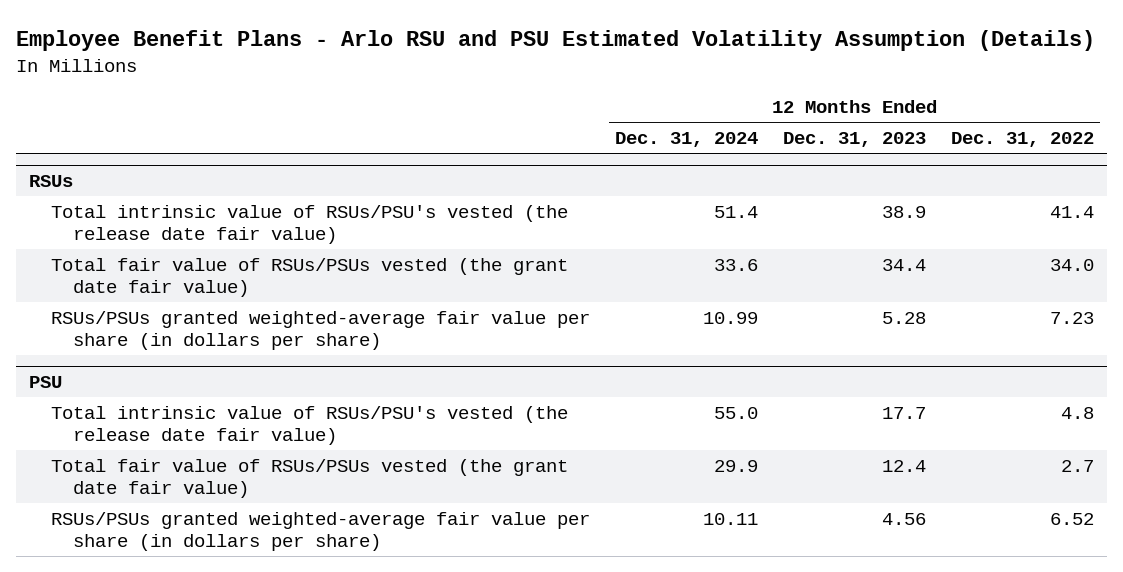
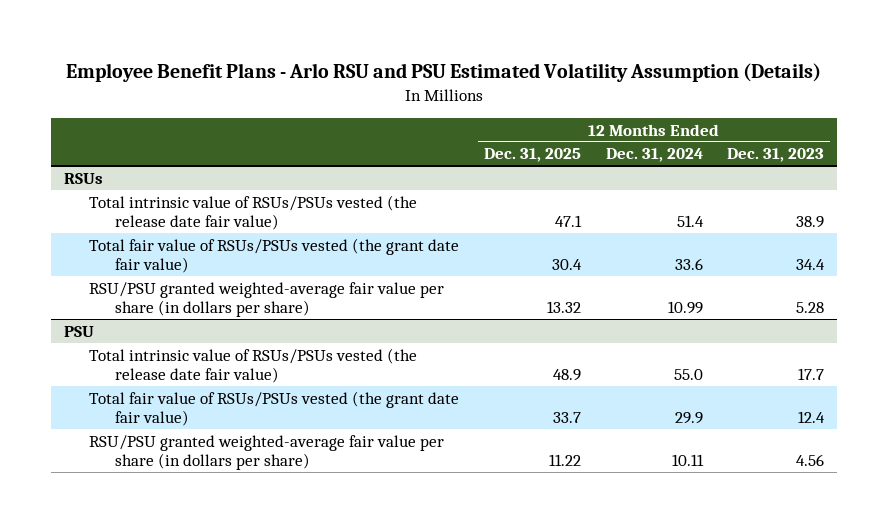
[951,131,1095,147] Dec. 31, 2022 -> none
none -> [483,148,581,163] Dec. 31, 2025
[50,204,568,245] Total intrinsic value of RSUs/PSU's vested (the release date fair value) -> [89,194,418,231] Total intrinsic value of RSUs/PSUs vested (the release date fair value)
[50,310,590,351] RSUs/PSUs granted weighted-average fair value per share (in dollars per share) -> [89,281,445,318] RSU/PSU granted weighted-average fair value per share (in dollars per share)
[50,405,568,446] Total intrinsic value of RSUs/PSU's vested (the release date fair value) -> [89,347,418,384] Total intrinsic value of RSUs/PSUs vested (the release date fair value)
[50,511,590,552] RSUs/PSUs granted weighted-average fair value per share (in dollars per share) -> [89,434,445,471] RSU/PSU granted weighted-average fair value per share (in dollars per share)

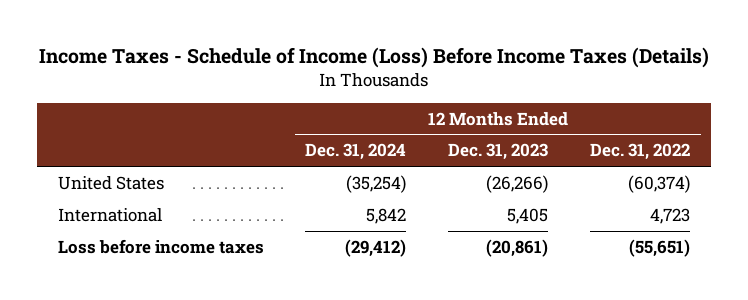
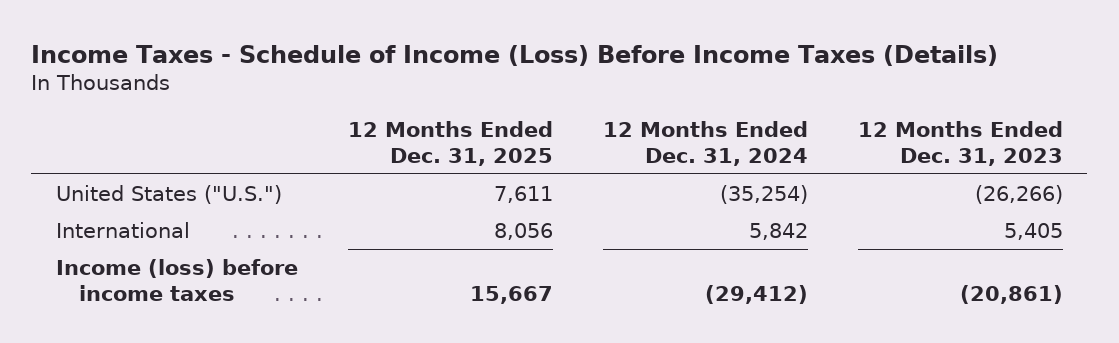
[590,143,691,161] Dec. 31, 2022 -> none
none -> [348,120,554,166] 12 Months Ended Dec. 31, 2025
[57,175,164,190] United States -> [56,184,283,204] United States ("U.S.")
[57,238,264,254] Loss before income taxes -> [56,258,299,302] Income (loss) before income taxes

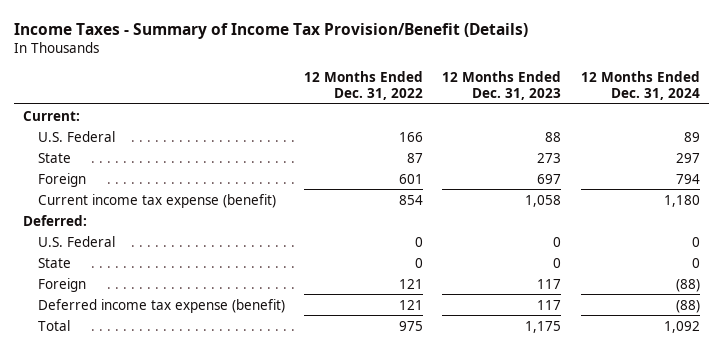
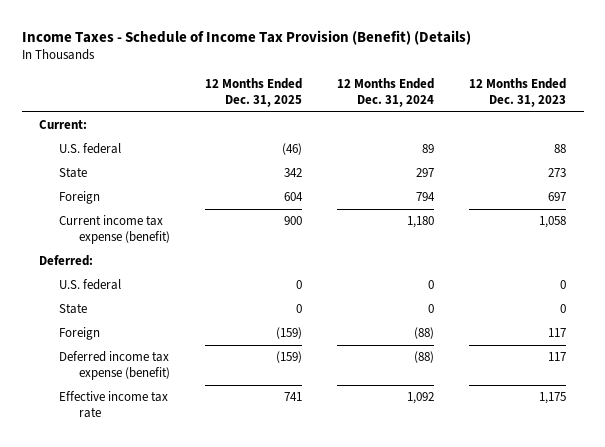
[13,22,528,39] Income Taxes - Summary of Income Tax Provision/Benefit (Details) -> [21,29,471,45] Income Taxes - Schedule of Income Tax Provision (Benefit) (Details)
[304,70,424,100] 12 Months Ended Dec. 31, 2022 -> none
none -> [205,77,303,108] 12 Months Ended Dec. 31, 2025
[38,130,116,142] U.S. Federal -> [59,143,122,155] U.S. federal
[38,235,116,247] U.S. Federal -> [59,279,122,291] U.S. federal
[38,319,71,331] Total -> [59,391,169,419] Effective income tax rate

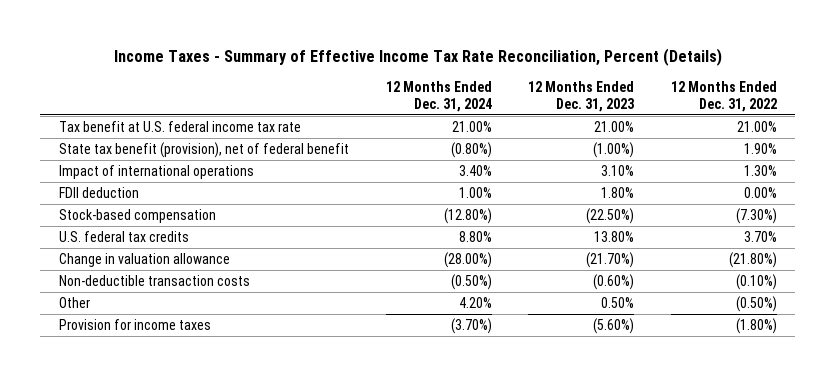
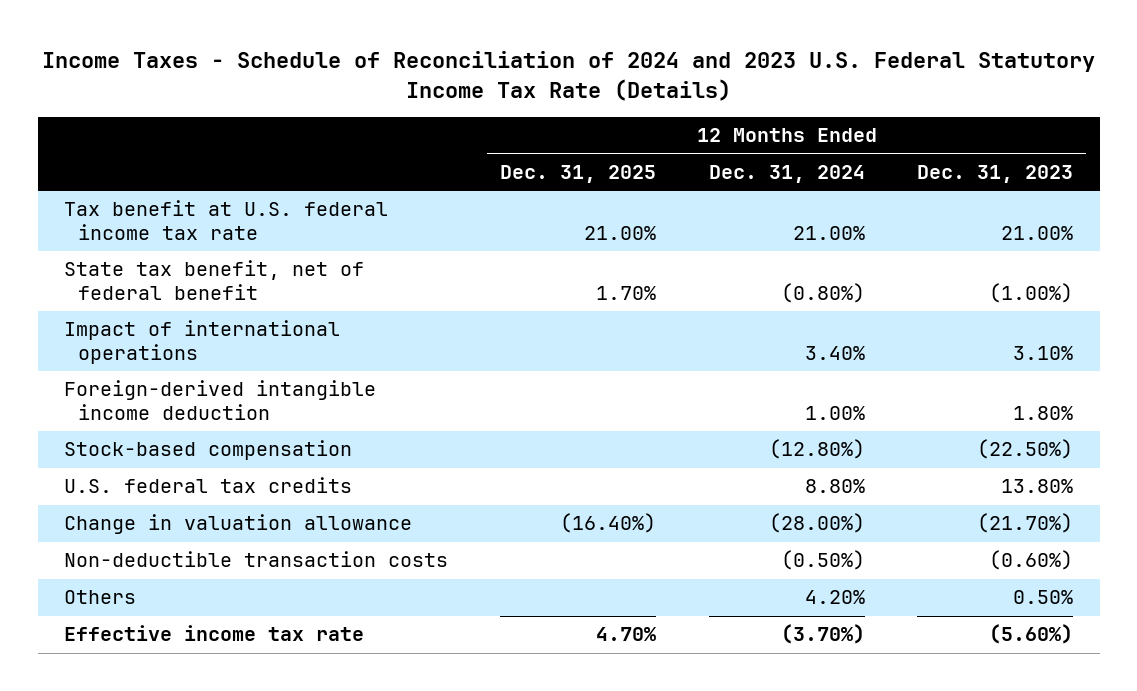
[113,48,722,67] Income Taxes - Summary of Effective Income Tax Rate Reconciliation, Percent (Details) -> [41,50,1095,101] Income Taxes - Schedule of Reconciliation of 2024 and 2023 U.S. Federal Statutory Income Tax Rate (Details)
[670,81,777,112] 12 Months Ended Dec. 31, 2022 -> none
none -> [500,165,657,184] Dec. 31, 2025
[58,141,349,158] State tax benefit (provision), net of federal benefit -> [64,260,365,300] State tax benefit, net of federal benefit
[58,186,139,198] FDII deduction -> [64,380,377,420] Foreign-derived intangible income deduction
[58,296,90,308] Other -> [64,590,137,605] Others
[58,318,211,330] Provision for income taxes -> [64,625,365,642] Effective income tax rate

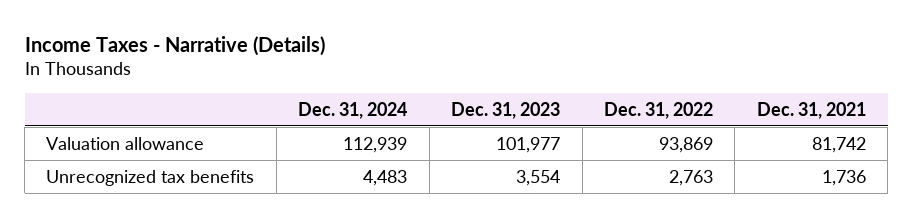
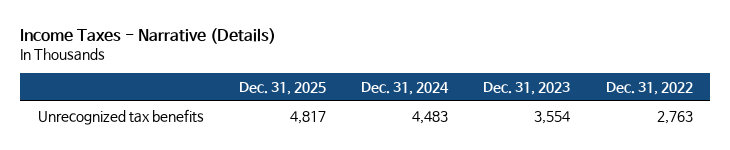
[756,101,866,119] Dec. 31, 2021 -> none
none -> [238,81,326,95] Dec. 31, 2025
[46,136,205,150] Valuation allowance -> none

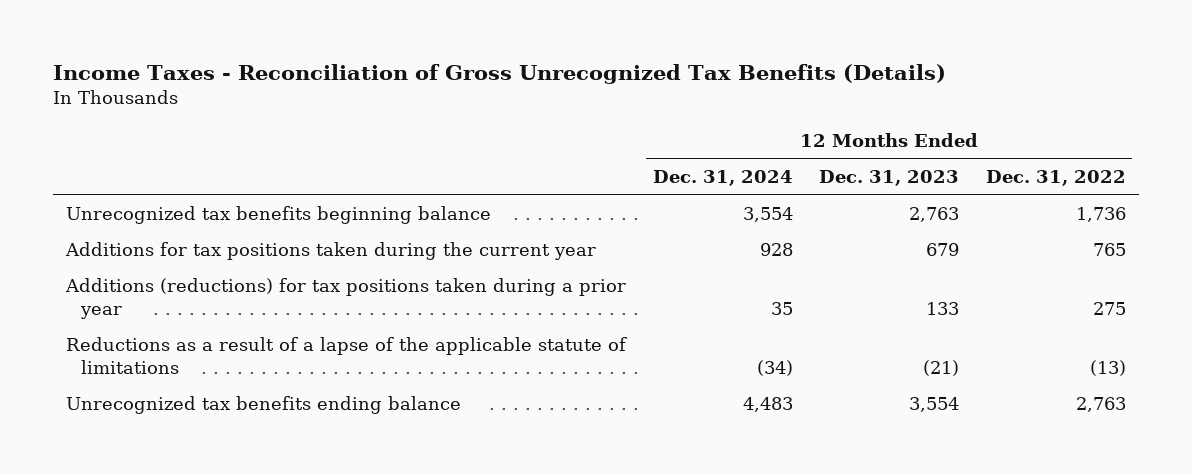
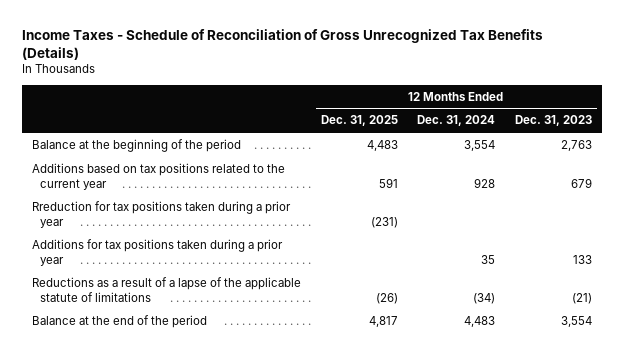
[52,64,946,85] Income Taxes - Reconciliation of Gross Unrecognized Tax Benefits (Details) -> [21,28,543,60] Income Taxes - Schedule of Reconciliation of Gross Unrecognized Tax Benefits (Details)
[985,169,1126,186] Dec. 31, 2022 -> none
none -> [320,115,398,127] Dec. 31, 2025
[66,205,492,224] Unrecognized tax benefits beginning balance -> [31,139,241,153] Balance at the beginning of the period
[65,241,597,260] Additions for tax positions taken during the current year -> [31,163,285,190] Additions based on tax positions related to the current year
none -> [31,201,291,228] Rreduction for tax positions taken during a prior year
[65,277,627,319] Additions (reductions) for tax positions taken during a prior year -> [31,239,283,266] Additions for tax positions taken during a prior year
[66,395,462,414] Unrecognized tax benefits ending balance -> [31,315,207,329] Balance at the end of the period

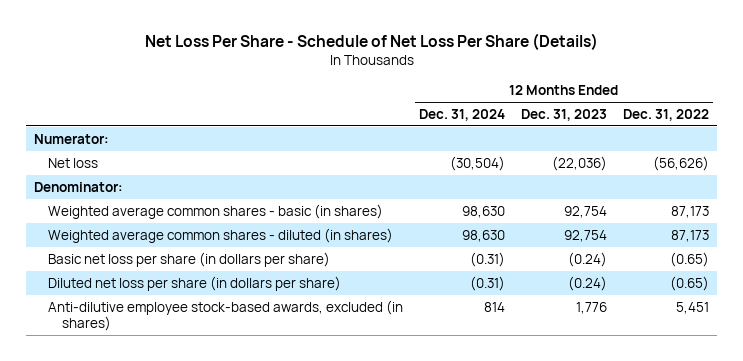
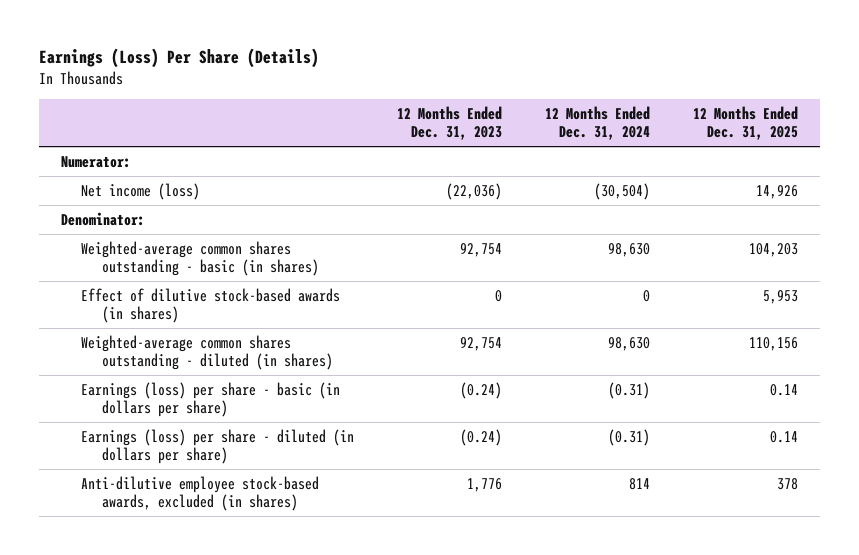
[144,33,598,51] Net Loss Per Share - Schedule of Net Loss Per Share (Details) -> [39,47,320,68] Earnings (Loss) Per Share (Details)
[622,108,709,121] Dec. 31, 2022 -> none
none -> [693,105,799,141] 12 Months Ended Dec. 31, 2025
[48,157,99,168] Net loss -> [81,182,201,200] Net income (loss)
[48,203,384,219] Weighted average common shares - basic (in shares) -> [81,240,320,277] Weighted-average common shares outstanding - basic (in shares)
none -> [81,287,341,324] Effect of dilutive stock-based awards (in shares)
[48,227,394,243] Weighted average common shares - diluted (in shares) -> [81,334,334,371] Weighted-average common shares outstanding - diluted (in shares)
[48,251,331,267] Basic net loss per share (in dollars per share) -> [81,381,341,418] Earnings (loss) per share - basic (in dollars per share)
[48,275,342,291] Diluted net loss per share (in dollars per share) -> [81,428,355,465] Earnings (loss) per share - diluted (in dollars per share)

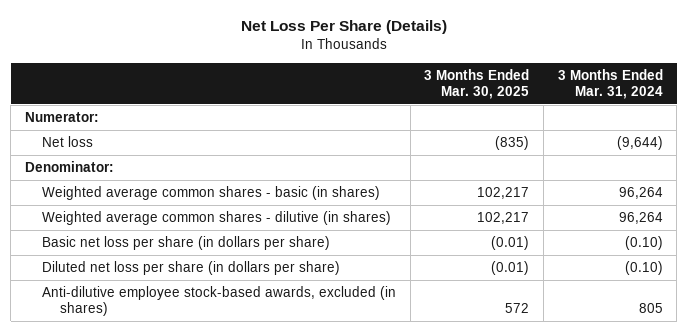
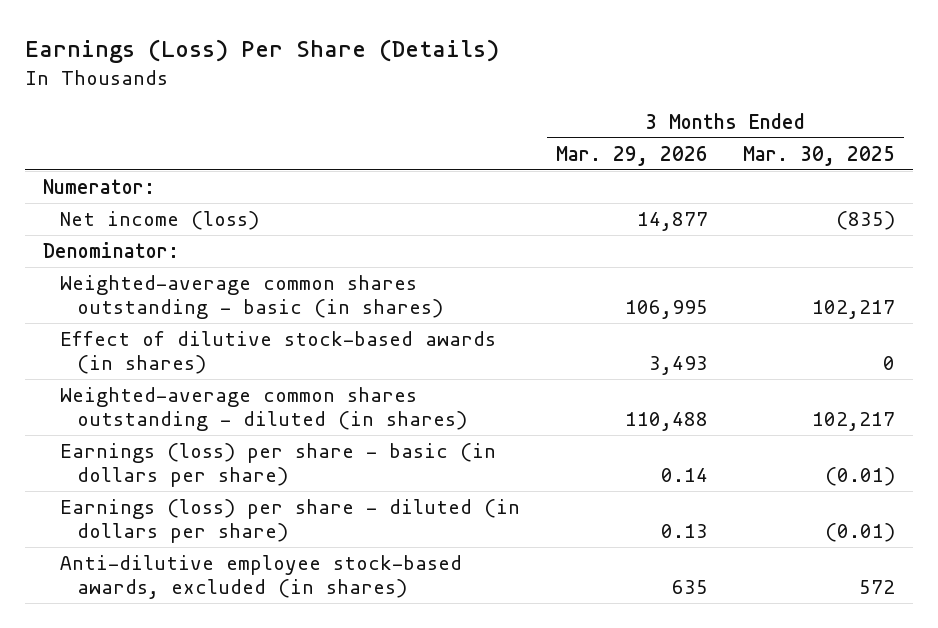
[240,20,447,35] Net Loss Per Share (Details) -> [25,39,500,64] Earnings (Loss) Per Share (Details)
[557,68,663,99] 3 Months Ended Mar. 31, 2024 -> none
none -> [555,145,708,166] Mar. 29, 2026
[42,136,94,148] Net loss -> [59,211,259,231] Net income (loss)
[42,186,381,201] Weighted average common shares - basic (in shares) -> [59,275,443,320] Weighted-average common shares outstanding - basic (in shares)
none -> [59,331,496,375] Effect of dilutive stock-based awards (in shares)
[42,211,392,226] Weighted average common shares - dilutive (in shares) -> [59,387,467,432] Weighted-average common shares outstanding - diluted (in shares)
[42,236,331,251] Basic net loss per share (in dollars per share) -> [59,443,496,488] Earnings (loss) per share - basic (in dollars per share)
[42,261,341,276] Diluted net loss per share (in dollars per share) -> [59,499,520,544] Earnings (loss) per share - diluted (in dollars per share)

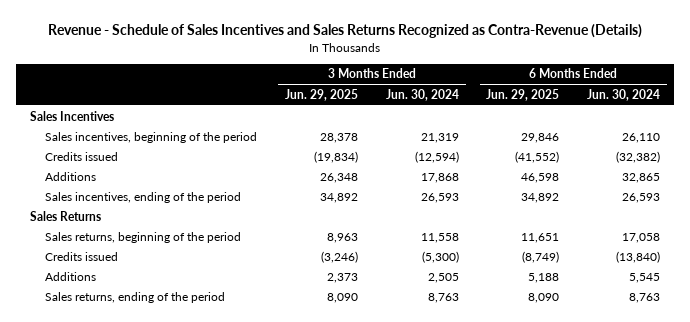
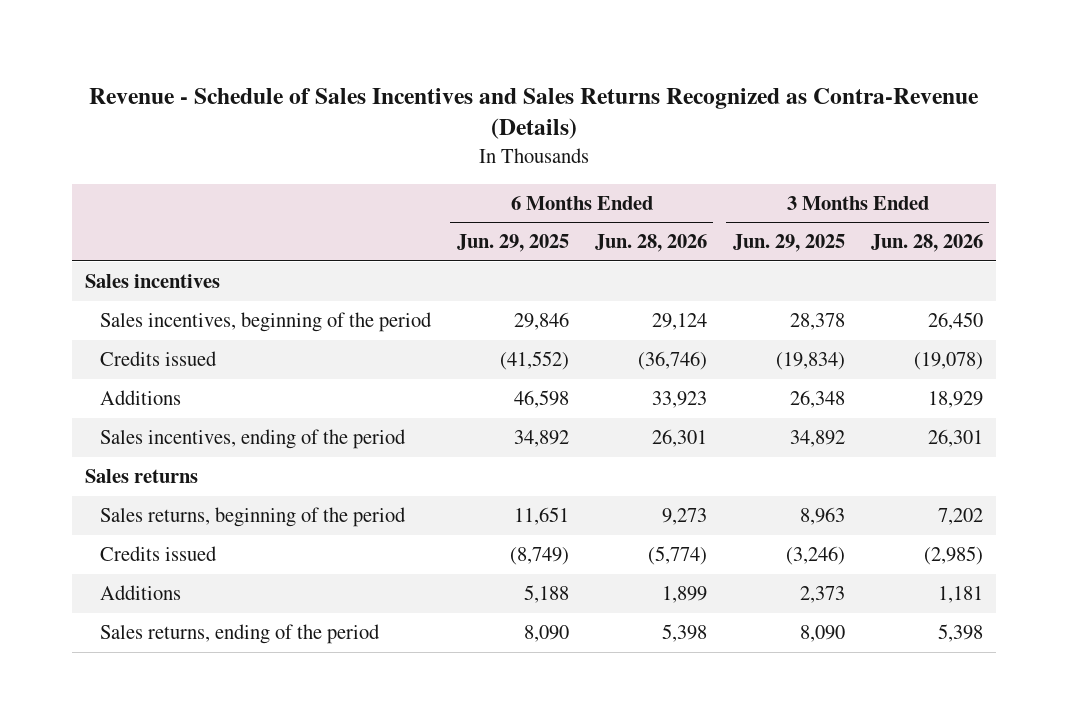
[385,88,459,101] Jun. 30, 2024 -> none
[587,88,661,101] Jun. 30, 2024 -> none
none -> [594,234,707,253] Jun. 28, 2026
none -> [870,234,983,253] Jun. 28, 2026
[30,110,115,121] Sales Incentives -> [84,274,220,289] Sales incentives
[30,210,102,221] Sales Returns -> [84,469,198,484] Sales returns

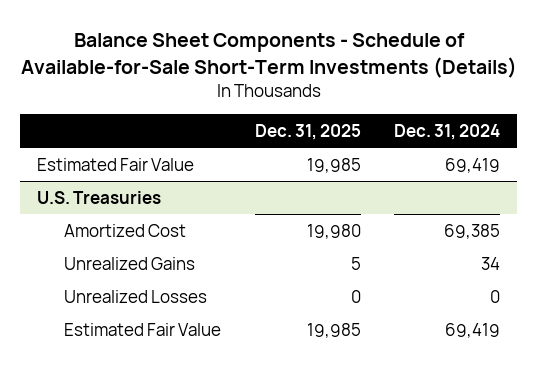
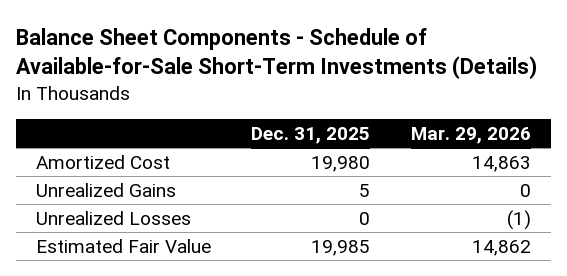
[394,123,501,140] Dec. 31, 2024 -> none
none -> [410,126,531,144] Mar. 29, 2026
[37,157,195,171] Estimated Fair Value -> none
[37,190,162,204] U.S. Treasuries -> none

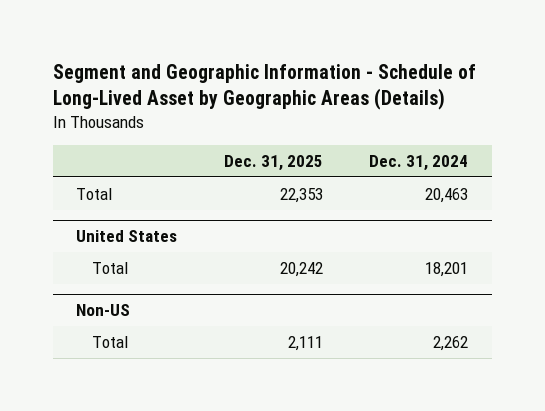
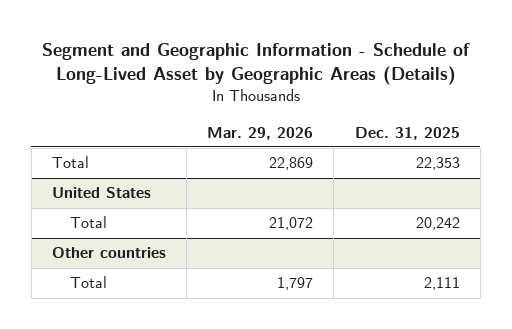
[369,154,469,171] Dec. 31, 2024 -> none
none -> [207,126,314,140] Mar. 29, 2026
[76,304,131,317] Non-US -> [52,247,167,259] Other countries

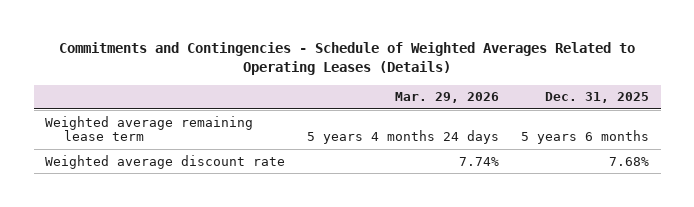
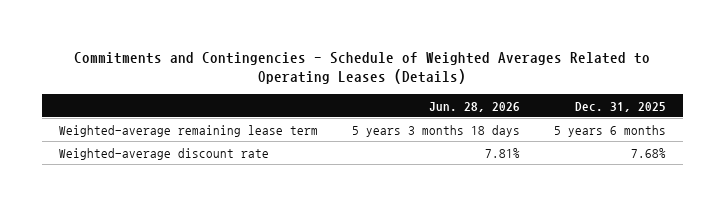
[395,92,500,104] Mar. 29, 2026 -> none
none -> [428,101,520,112] Jun. 28, 2026
[44,115,253,142] Weighted average remaining lease term -> [58,124,318,137] Weighted-average remaining lease term
[44,154,285,169] Weighted average discount rate -> [58,147,269,160] Weighted-average discount rate

